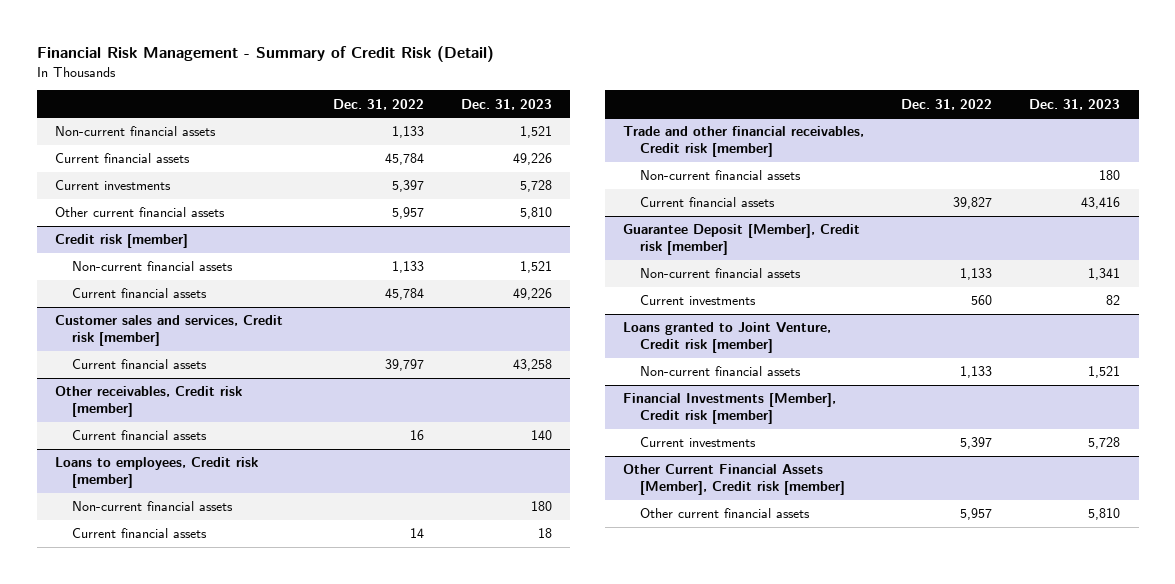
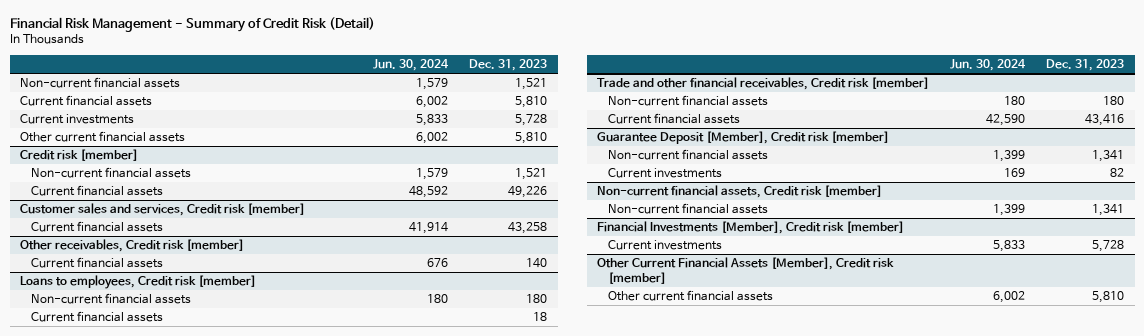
[333,98,425,110] Dec. 31, 2022 -> none
none -> [373,58,450,71] Jun. 30, 2024
[513,153,553,166] 49,226 -> [515,96,548,109] 5,810
[623,322,832,353] Loans granted to Joint Venture, Credit risk [member] -> none
none -> [597,185,883,199] Non-current financial assets, Credit risk [member]
[1088,366,1121,379] 1,521 -> [1092,204,1125,217] 1,341

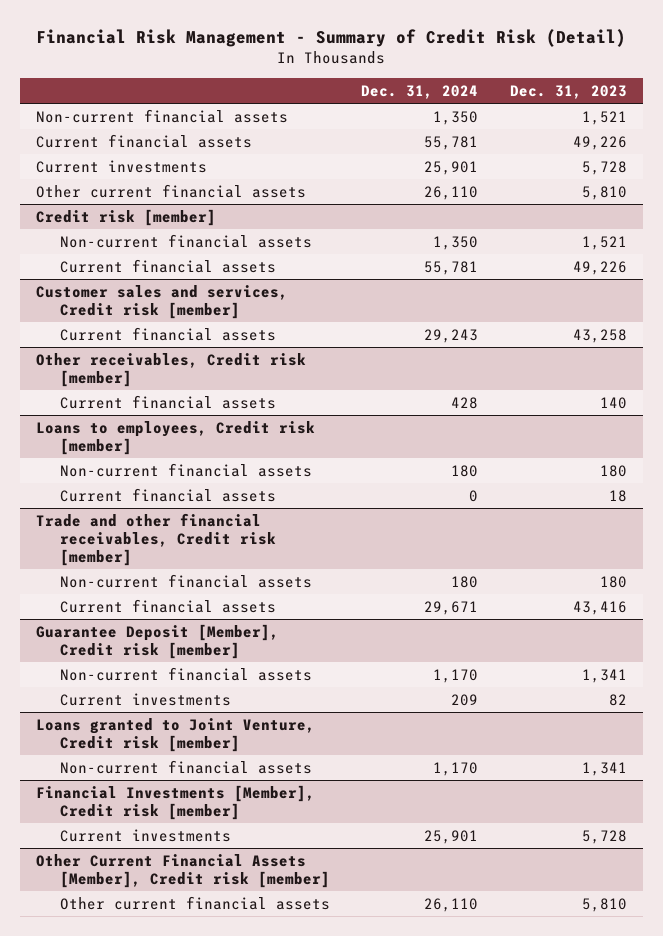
[373,58,450,71] Jun. 30, 2024 -> none
none -> [361,84,479,99] Dec. 31, 2024
[515,96,548,109] 5,810 -> [573,135,628,150] 49,226
[597,185,883,199] Non-current financial assets, Credit risk [member] -> none
none -> [35,717,315,752] Loans granted to Joint Venture, Credit risk [member]

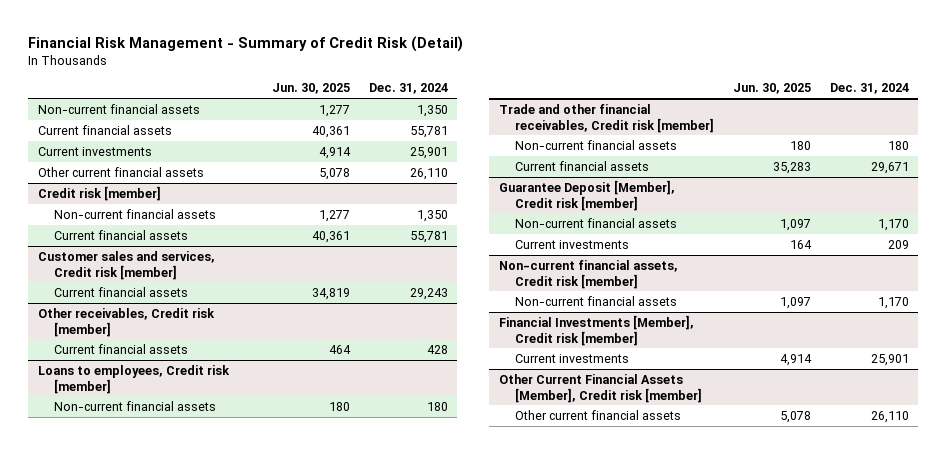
[510,84,628,99] Dec. 31, 2023 -> none
none -> [271,83,350,95] Jun. 30, 2025
[59,487,276,502] Current financial assets -> none
[35,717,315,752] Loans granted to Joint Venture, Credit risk [member] -> none
none -> [498,259,678,289] Non-current financial assets, Credit risk [member]

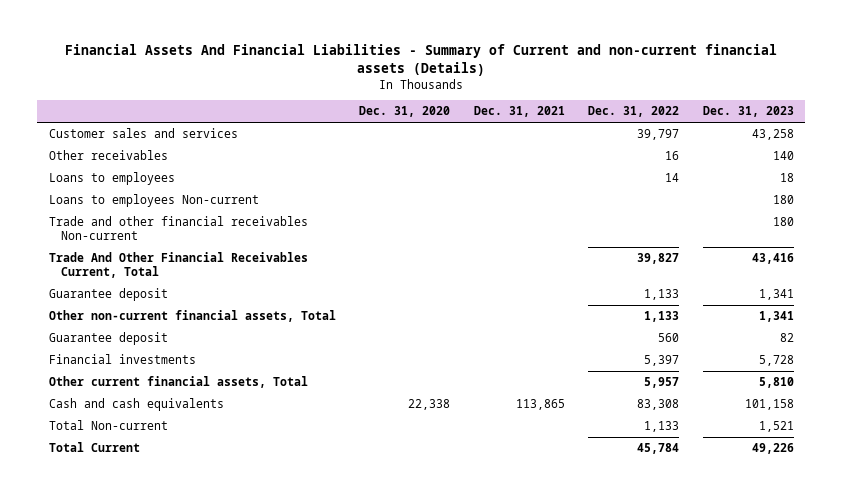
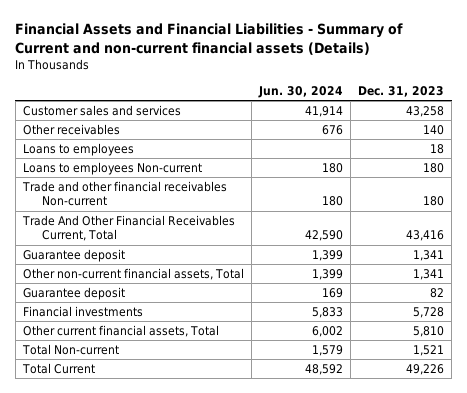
[65,44,778,77] Financial Assets And Financial Liabilities - Summary of Current and non-current financial assets (Details) -> [15,22,404,55] Financial Assets and Financial Liabilities - Summary of Current and non-current financial assets (Details)
[359,106,451,118] Dec. 31, 2020 -> none
[473,106,565,118] Dec. 31, 2021 -> none
[588,106,680,118] Dec. 31, 2022 -> none
none -> [257,86,343,99] Jun. 30, 2024
[49,398,225,412] Cash and cash equivalents -> none

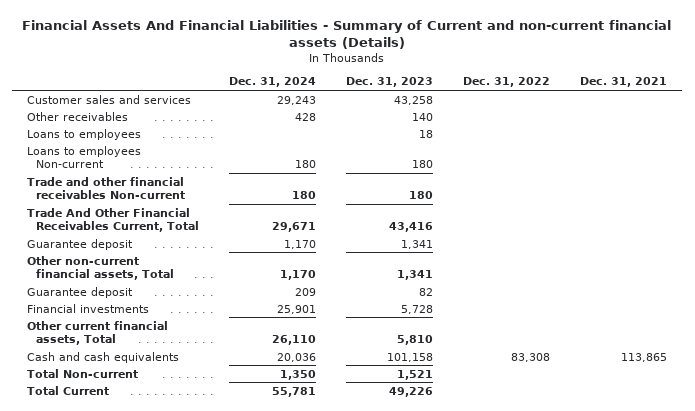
[15,22,404,55] Financial Assets and Financial Liabilities - Summary of Current and non-current financial assets (Details) -> [22,19,672,49] Financial Assets And Financial Liabilities - Summary of Current and non-current financial assets (Details)
[257,86,343,99] Jun. 30, 2024 -> none
none -> [228,77,316,88] Dec. 31, 2024
none -> [463,77,551,88] Dec. 31, 2022
none -> [580,77,668,88] Dec. 31, 2021
none -> [27,351,180,363] Cash and cash equivalents

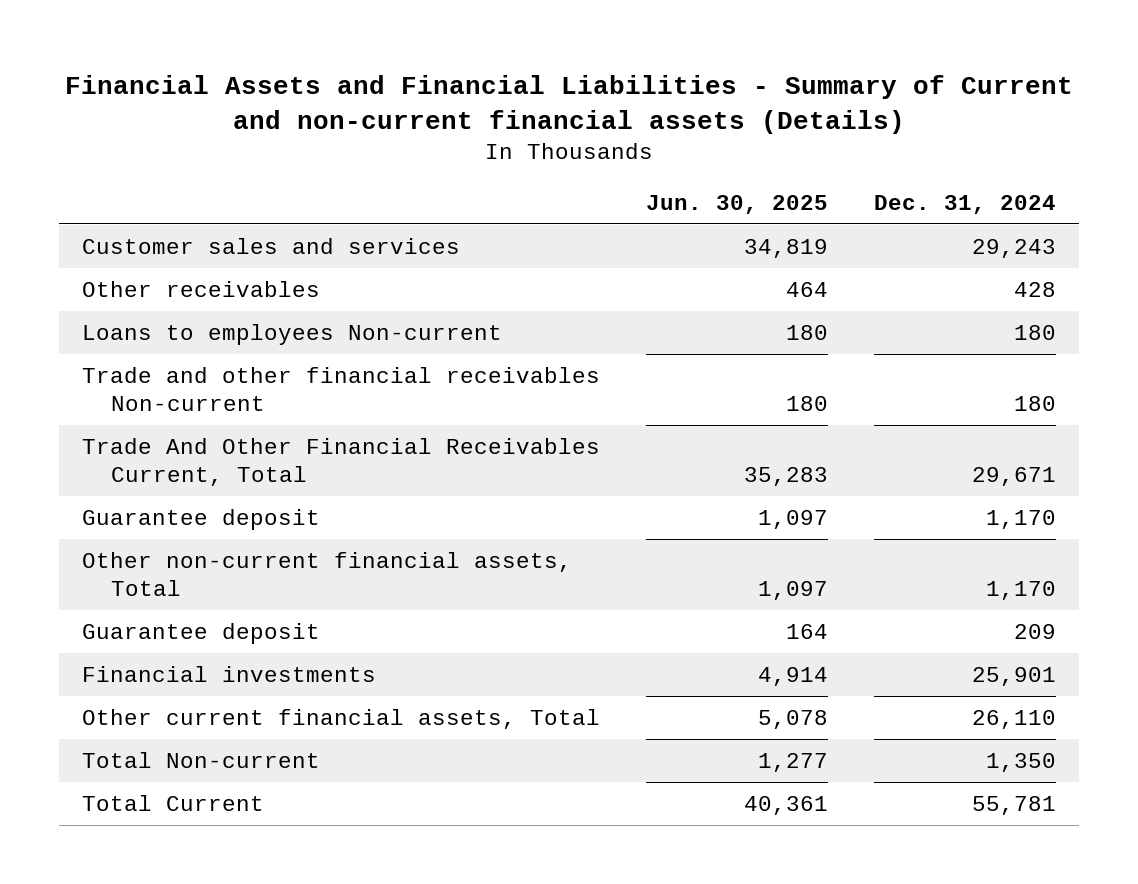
[22,19,672,49] Financial Assets And Financial Liabilities - Summary of Current and non-current financial assets (Details) -> [64,74,1073,134] Financial Assets and Financial Liabilities - Summary of Current and non-current financial assets (Details)
[346,77,434,88] Dec. 31, 2023 -> none
[463,77,551,88] Dec. 31, 2022 -> none
[580,77,668,88] Dec. 31, 2021 -> none
none -> [645,195,828,215] Jun. 30, 2025
[27,128,142,140] Loans to employees -> none
[27,351,180,363] Cash and cash equivalents -> none

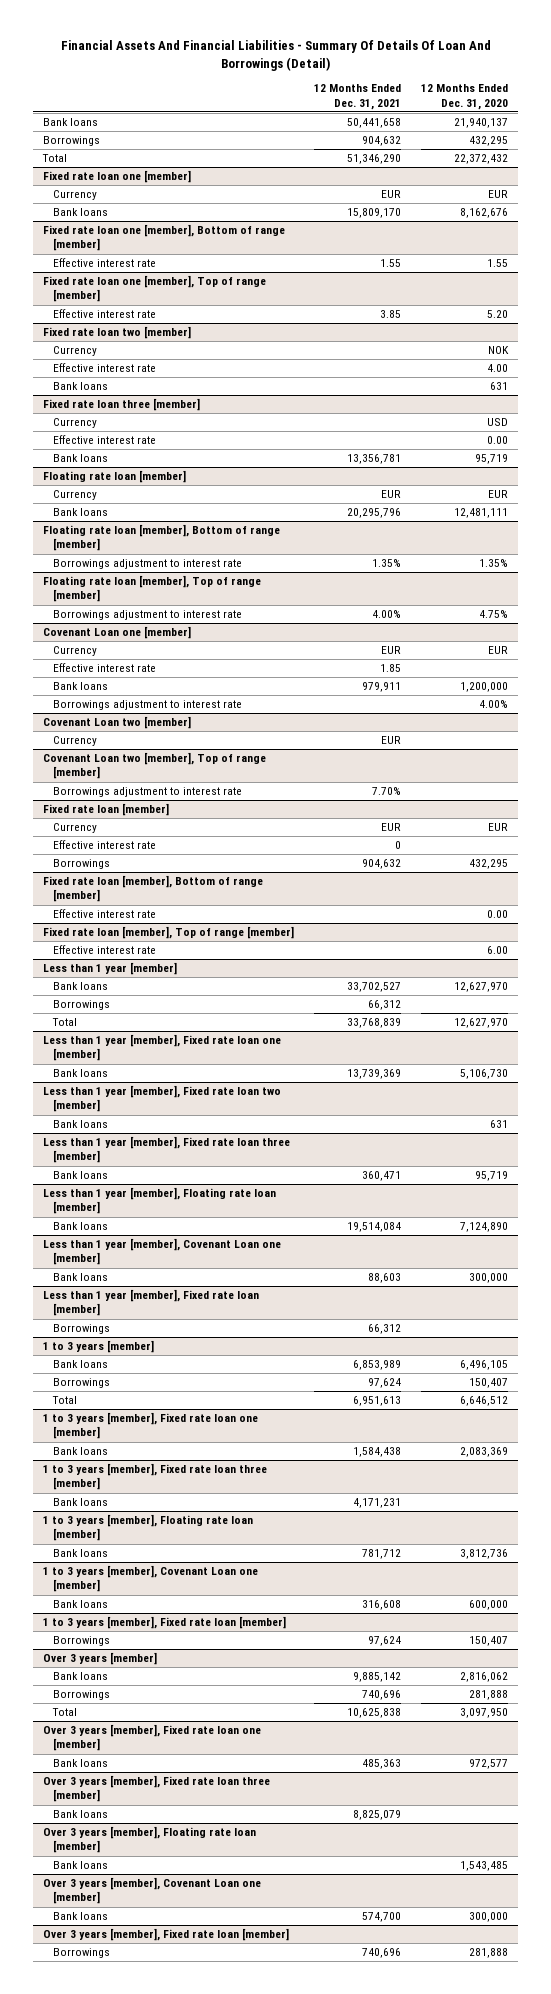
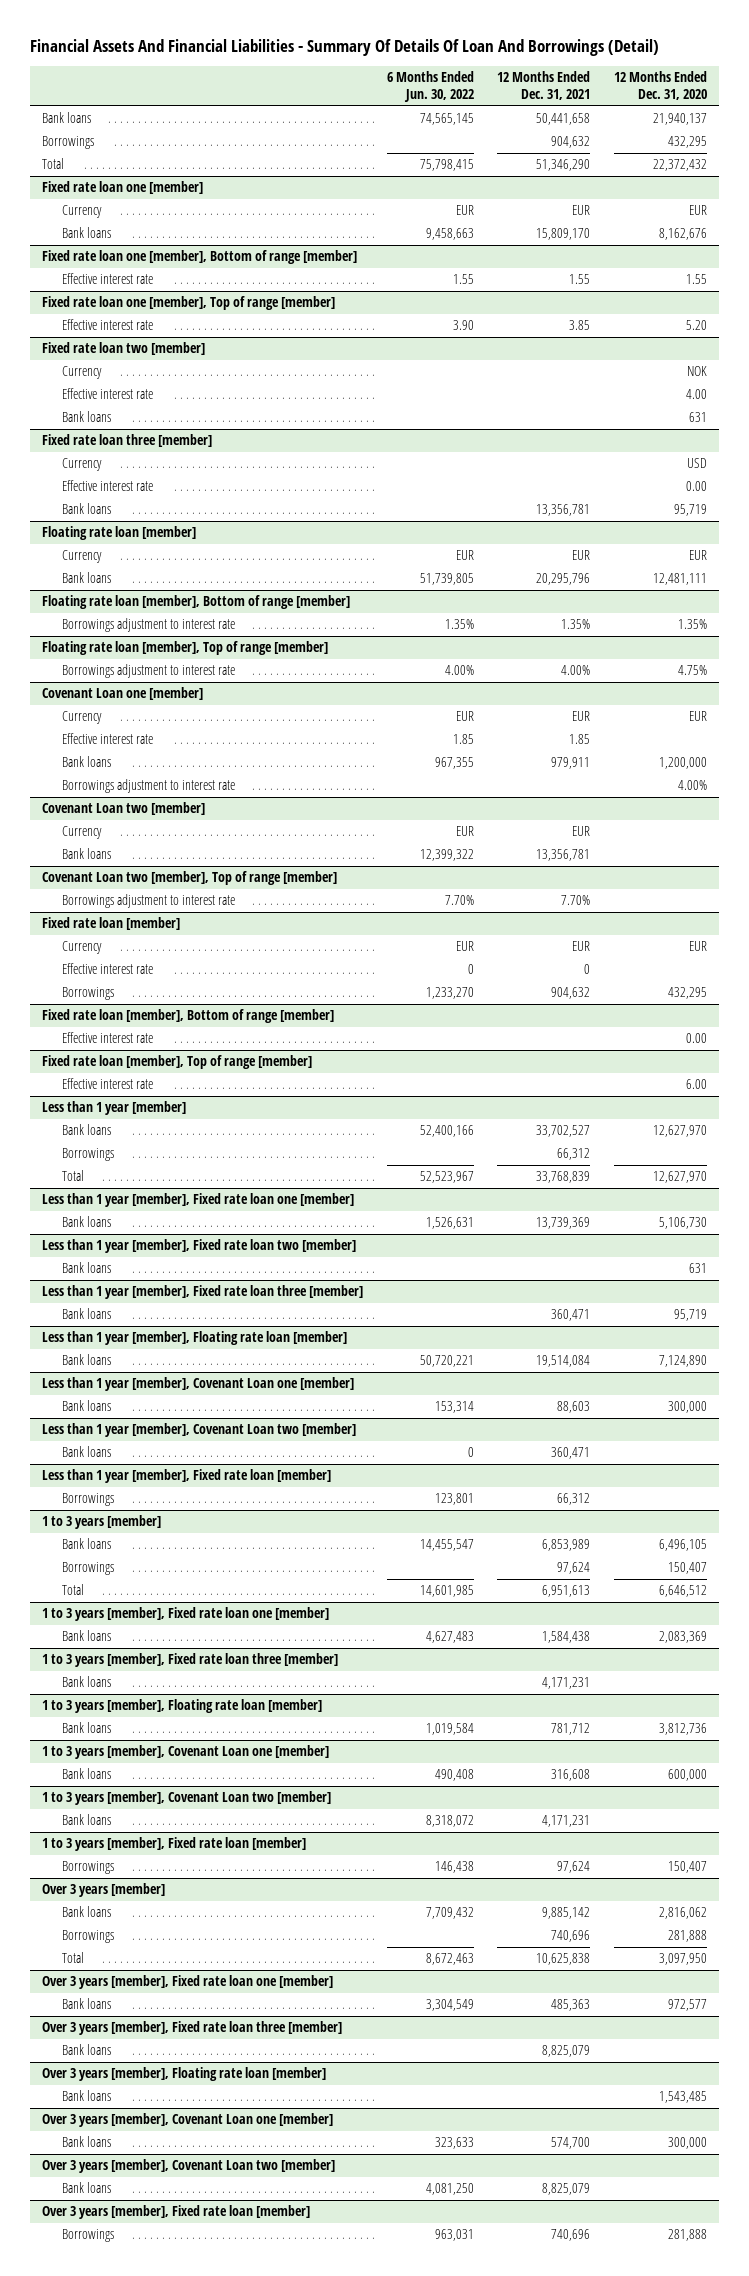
none -> [386,71,474,103] 6 Months Ended Jun. 30, 2022
none -> [62,848,112,860] Bank loans
none -> [41,1423,356,1438] Less than 1 year [member], Covenant Loan two [member]
none -> [62,1446,112,1458] Bank loans
none -> [41,1791,331,1806] 1 to 3 years [member], Covenant Loan two [member]
none -> [62,1814,112,1826] Bank loans
none -> [41,2159,335,2174] Over 3 years [member], Covenant Loan two [member]
none -> [62,2182,112,2194] Bank loans

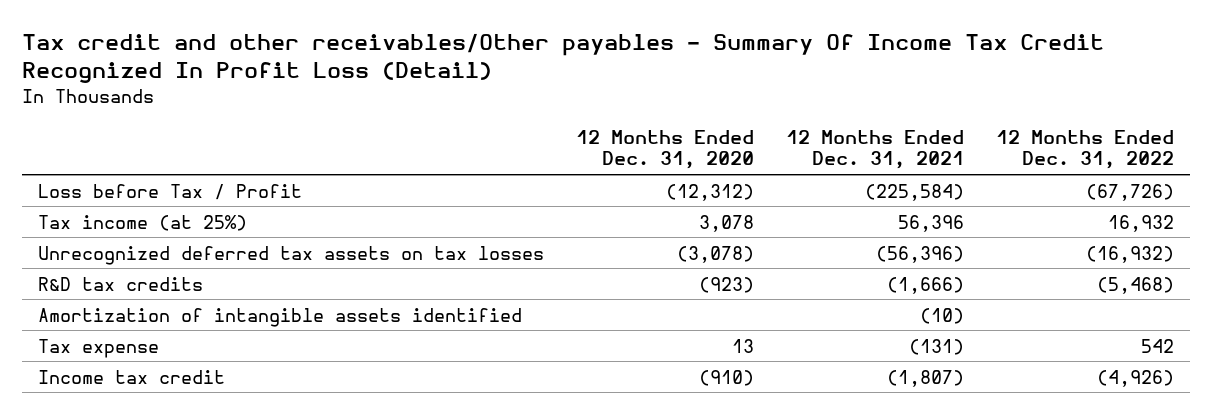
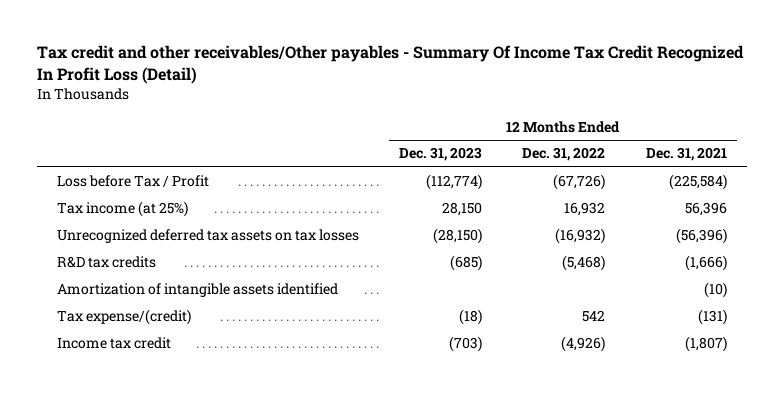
[576,129,755,170] 12 Months Ended Dec. 31, 2020 -> none
none -> [399,147,483,162] Dec. 31, 2023
[38,338,160,358] Tax expense -> [56,309,191,326] Tax expense/(credit)

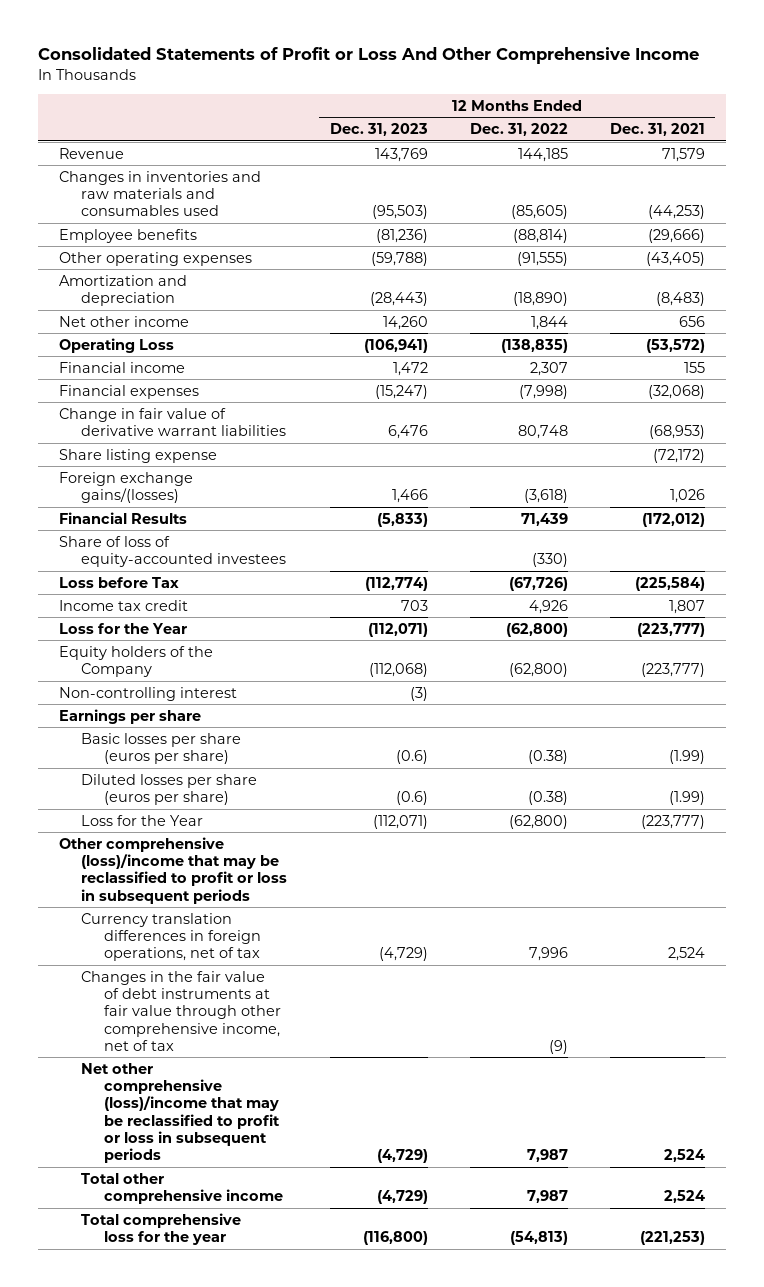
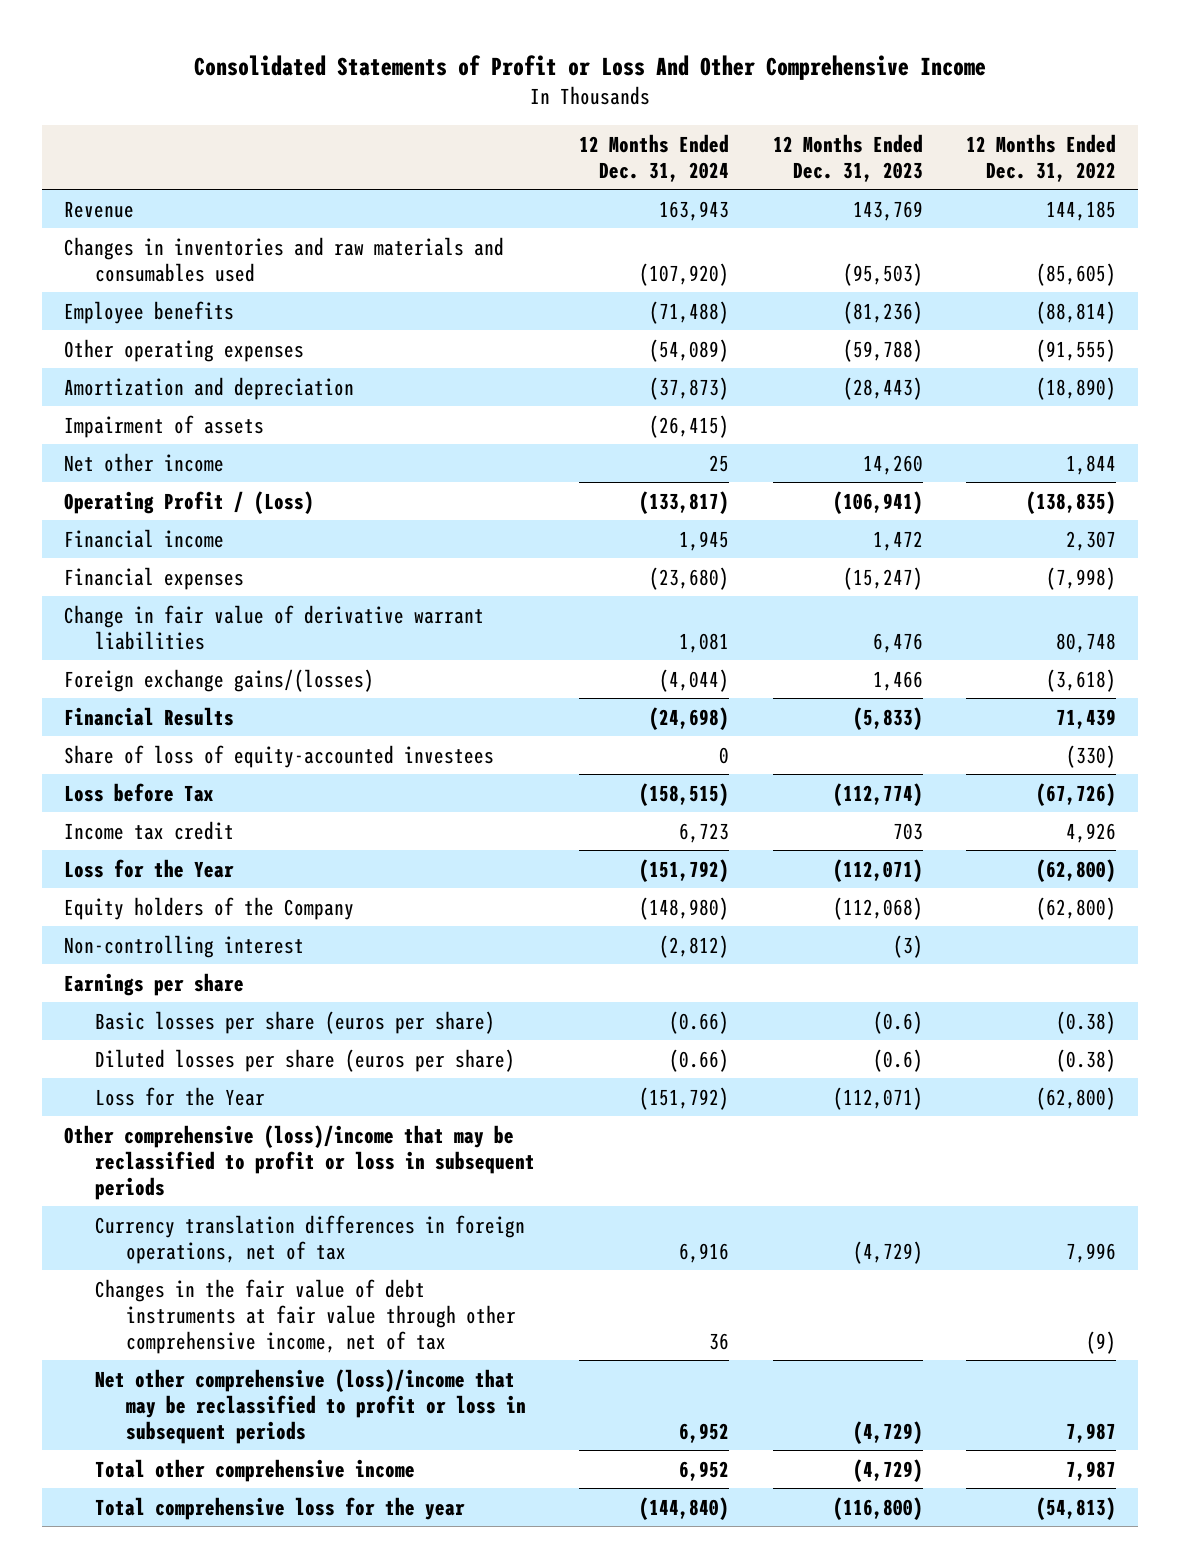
[609,123,705,137] Dec. 31, 2021 -> none
none -> [578,133,729,182] 12 Months Ended Dec. 31, 2024
none -> [63,414,264,438] Impairment of assets
[58,337,174,353] Operating Loss -> [63,490,314,514] Operating Profit / (Loss)
[58,448,217,463] Share listing expense -> none

